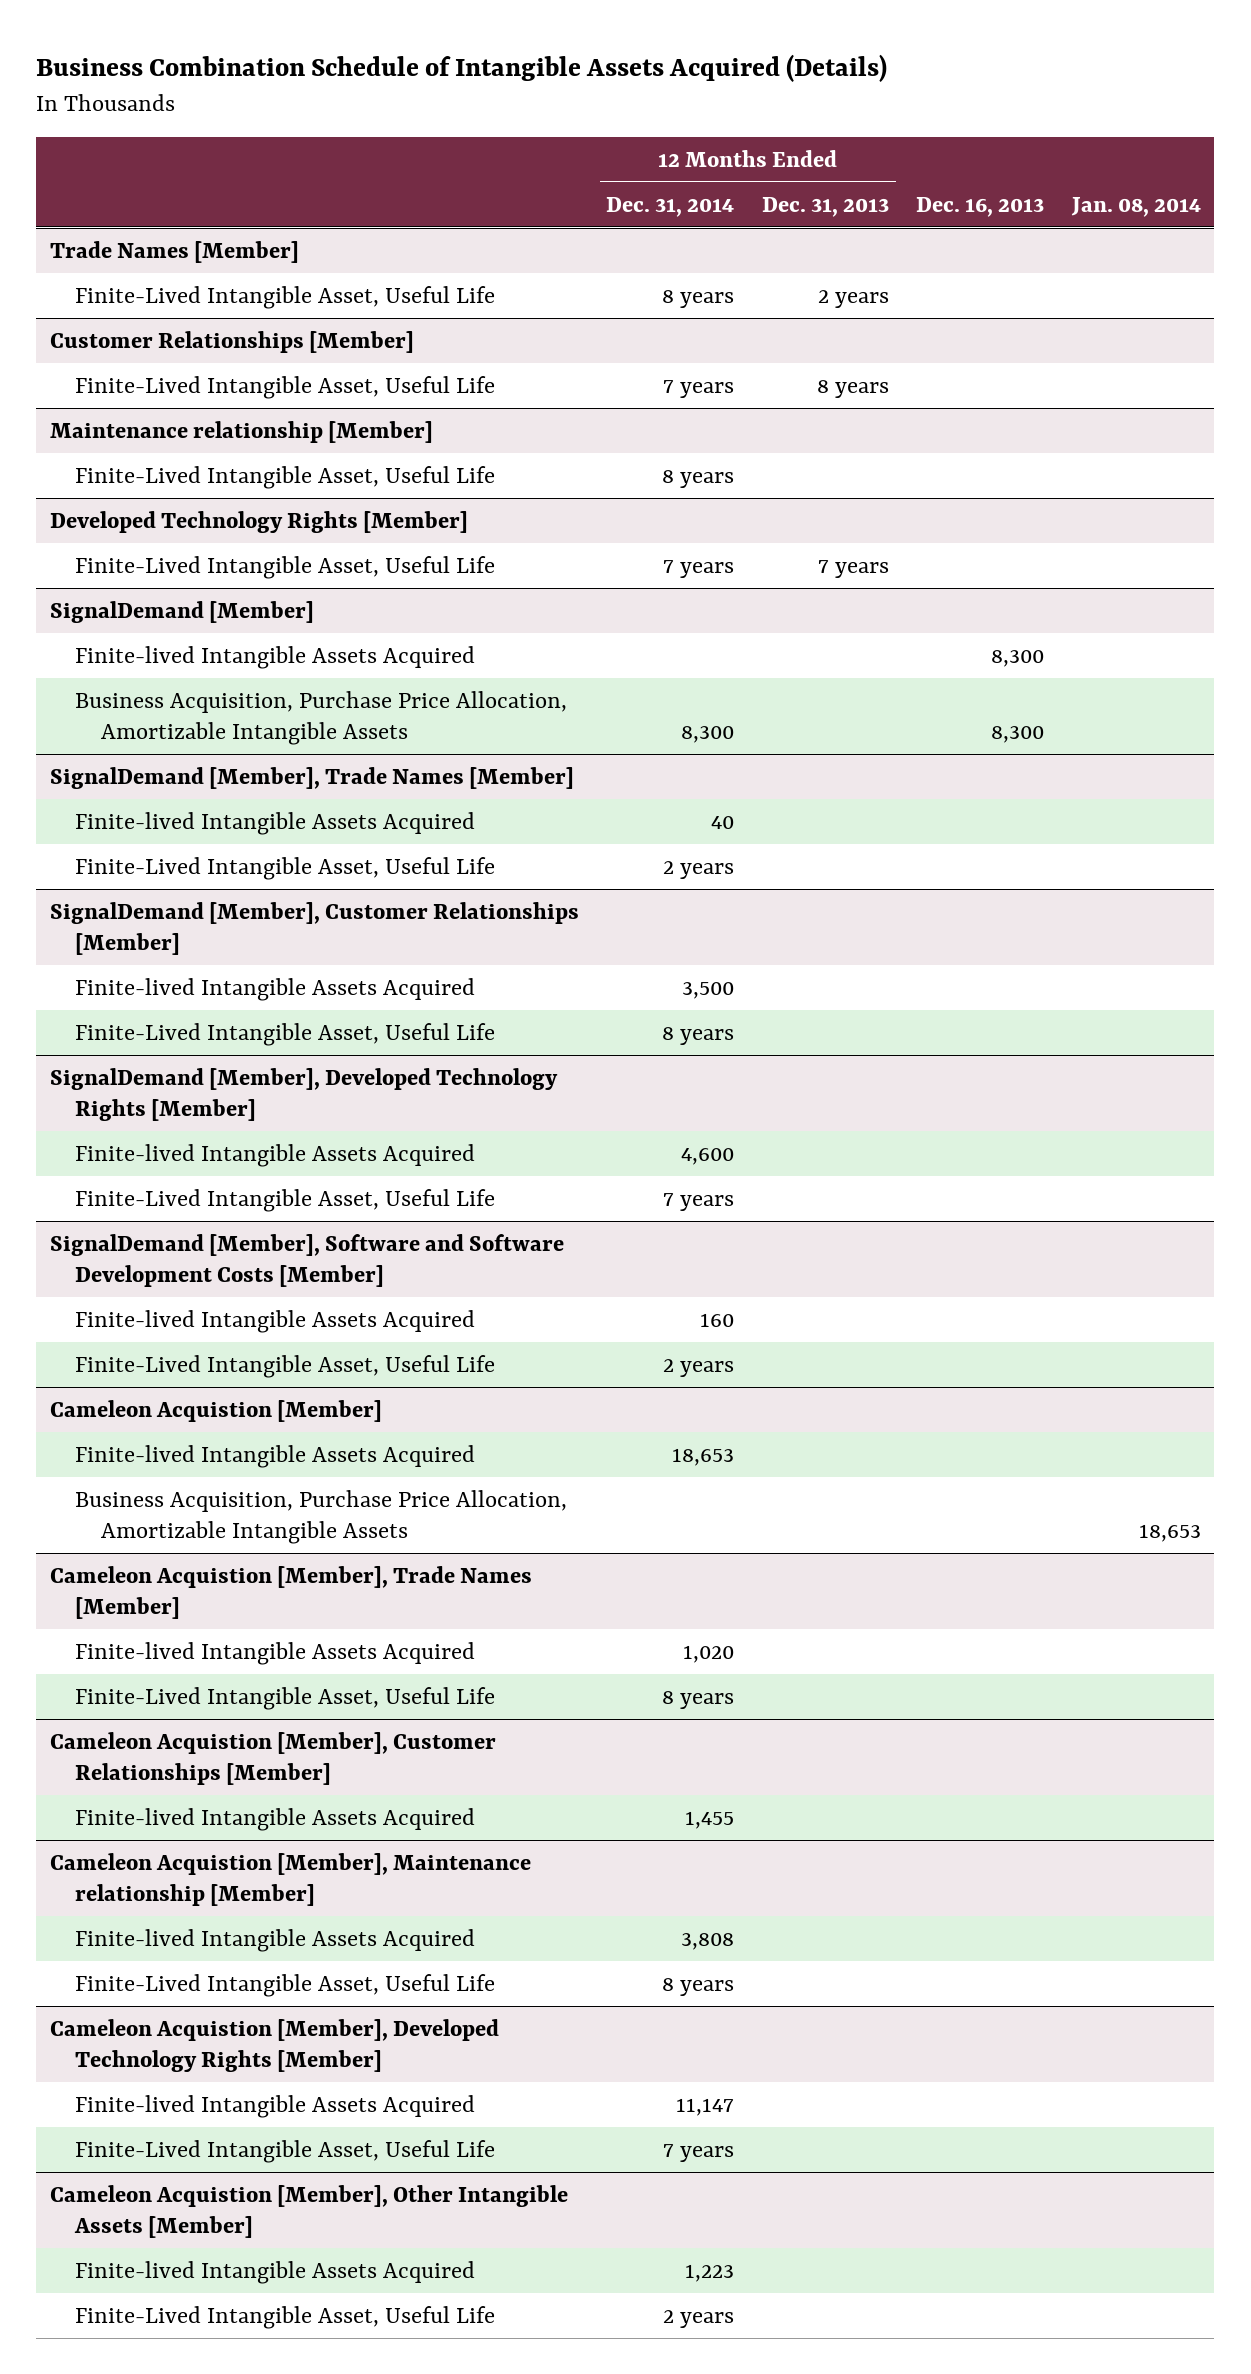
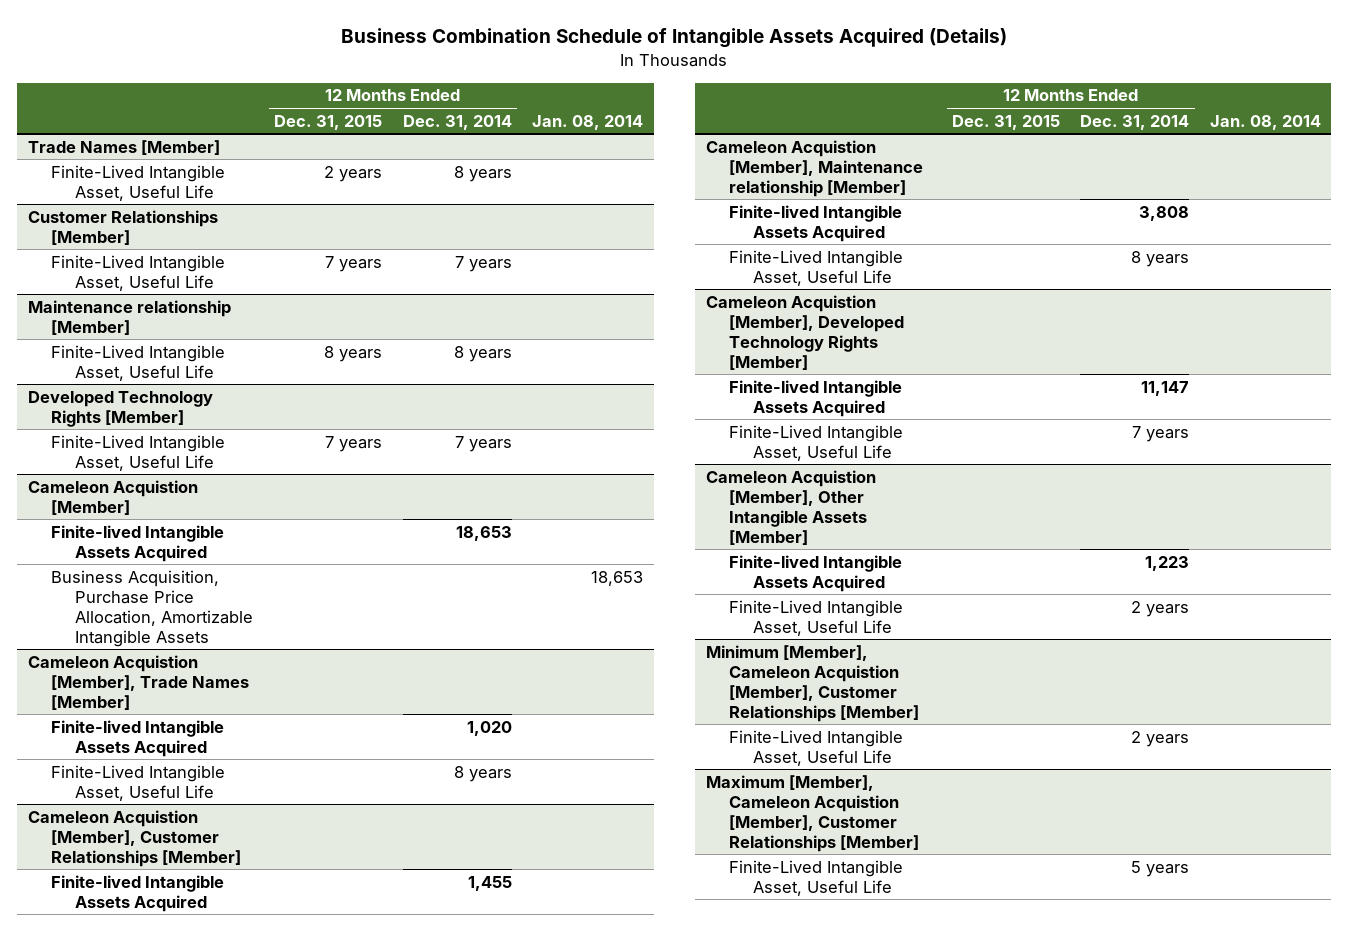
[761,196,889,217] Dec. 31, 2013 -> none
[916,196,1045,217] Dec. 16, 2013 -> none
none -> [273,114,382,130] Dec. 31, 2015
[49,600,314,623] SignalDemand [Member] -> none
[75,645,476,669] Finite-lived Intangible Assets Acquired -> none
[75,690,568,746] Business Acquisition, Purchase Price Allocation, Amortizable Intangible Assets -> none
[49,766,574,789] SignalDemand [Member], Trade Names [Member] -> none
[75,811,476,835] Finite-lived Intangible Assets Acquired -> none
[75,856,496,880] Finite-Lived Intangible Asset, Useful Life -> none
[49,901,579,956] SignalDemand [Member], Customer Relationships [Member] -> none
[75,977,476,1001] Finite-lived Intangible Assets Acquired -> none
[75,1022,496,1046] Finite-Lived Intangible Asset, Useful Life -> none
[49,1067,558,1122] SignalDemand [Member], Developed Technology Rights [Member] -> none
[75,1143,476,1167] Finite-lived Intangible Assets Acquired -> none
[75,1188,496,1212] Finite-Lived Intangible Asset, Useful Life -> none
[49,1233,564,1288] SignalDemand [Member], Software and Software Development Costs [Member] -> none
[75,1309,476,1333] Finite-lived Intangible Assets Acquired -> none
[75,1354,496,1378] Finite-Lived Intangible Asset, Useful Life -> none
none -> [705,644,920,722] Minimum [Member], Cameleon Acquistion [Member], Customer Relationships [Member]
none -> [729,729,904,766] Finite-Lived Intangible Asset, Useful Life
none -> [705,774,920,852] Maximum [Member], Cameleon Acquistion [Member], Customer Relationships [Member]
none -> [729,859,904,896] Finite-Lived Intangible Asset, Useful Life

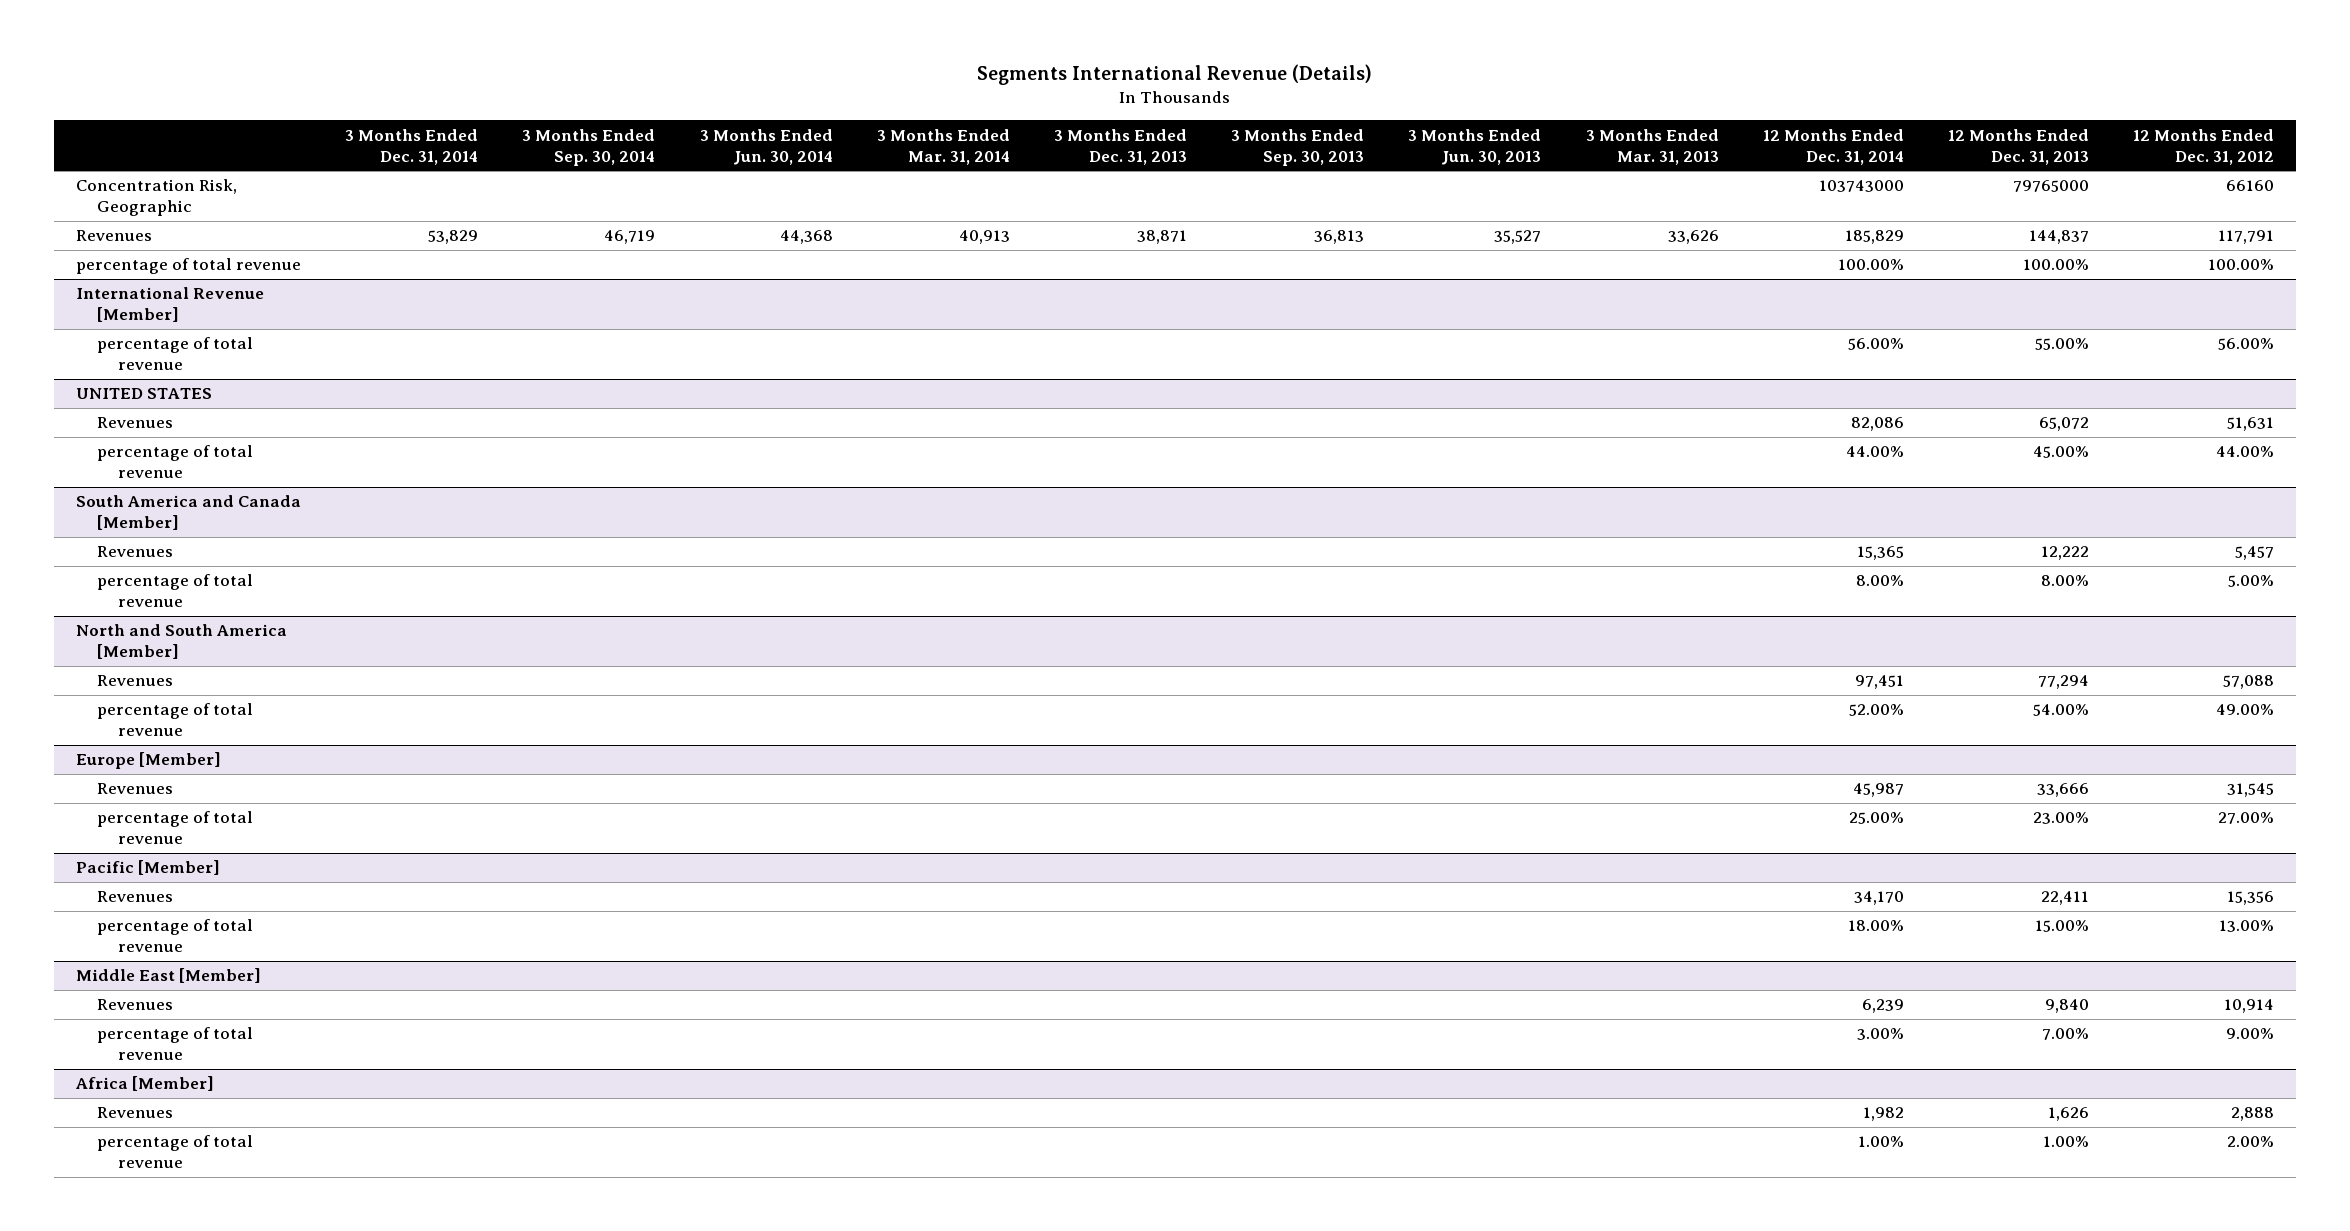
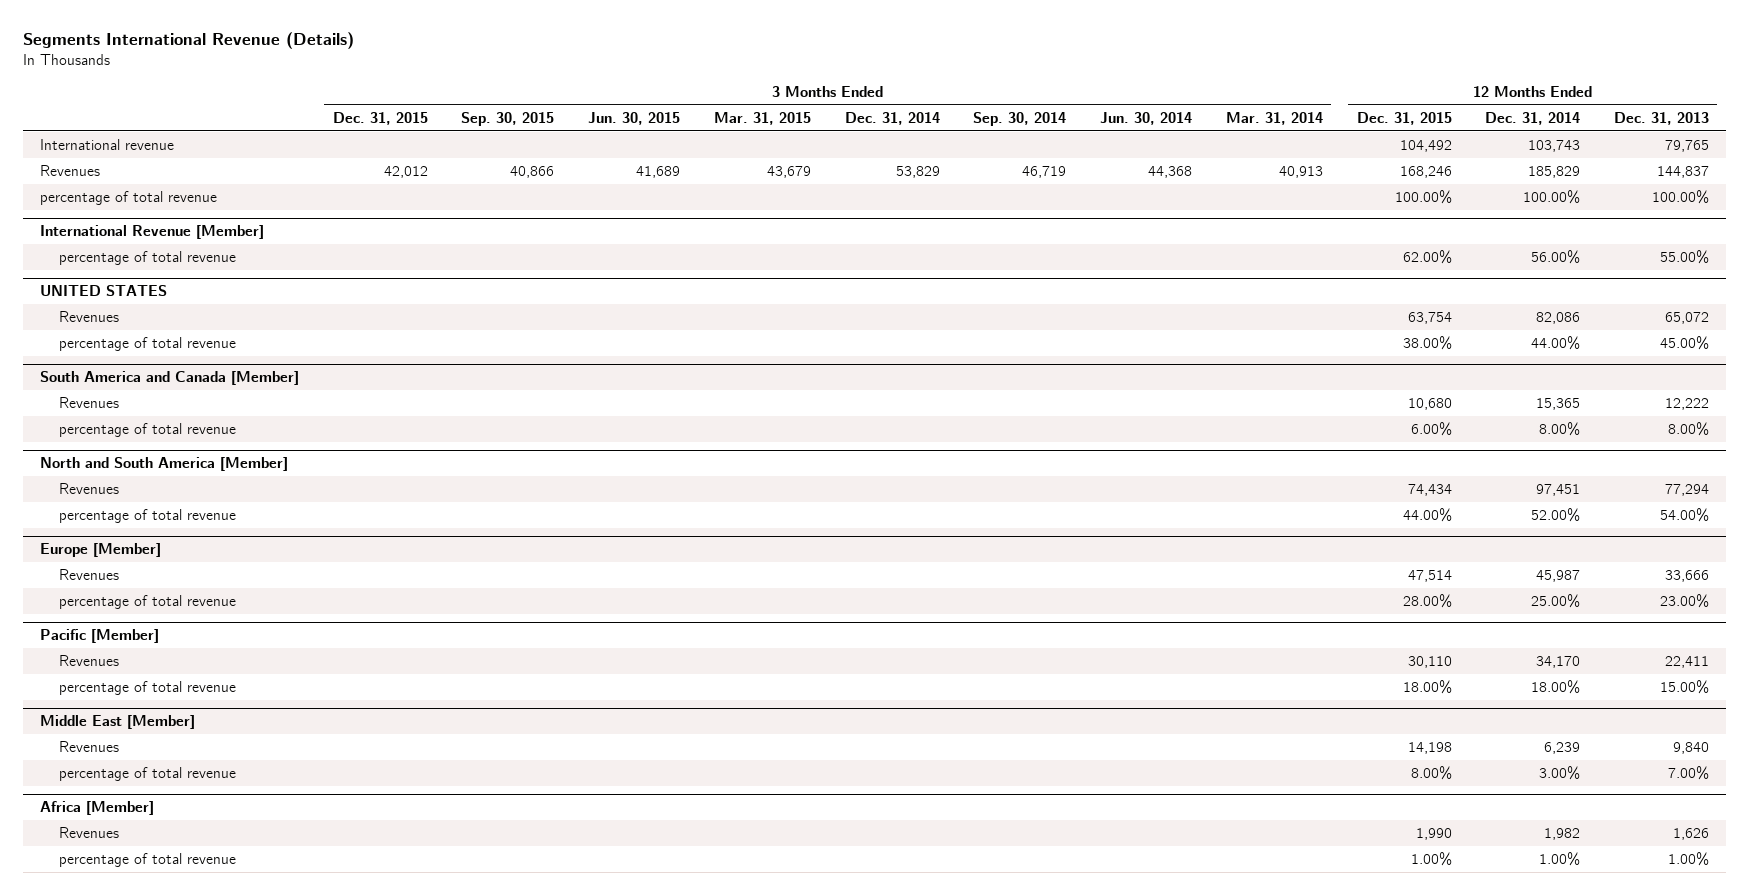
[1054,128,1188,165] 3 Months Ended Dec. 31, 2013 -> none
[1231,128,1365,166] 3 Months Ended Sep. 30, 2013 -> none
[1408,128,1542,165] 3 Months Ended Jun. 30, 2013 -> none
[1585,128,1719,165] 3 Months Ended Mar. 31, 2013 -> none
[2133,128,2275,165] 12 Months Ended Dec. 31, 2012 -> none
none -> [332,111,428,125] Dec. 31, 2015
none -> [461,111,555,126] Sep. 30, 2015
none -> [588,111,681,125] Jun. 30, 2015
none -> [713,111,811,125] Mar. 31, 2015
none -> [1356,111,1452,125] Dec. 31, 2015
[76,179,238,217] Concentration Risk, Geographic -> none
none -> [39,138,174,150] International revenue

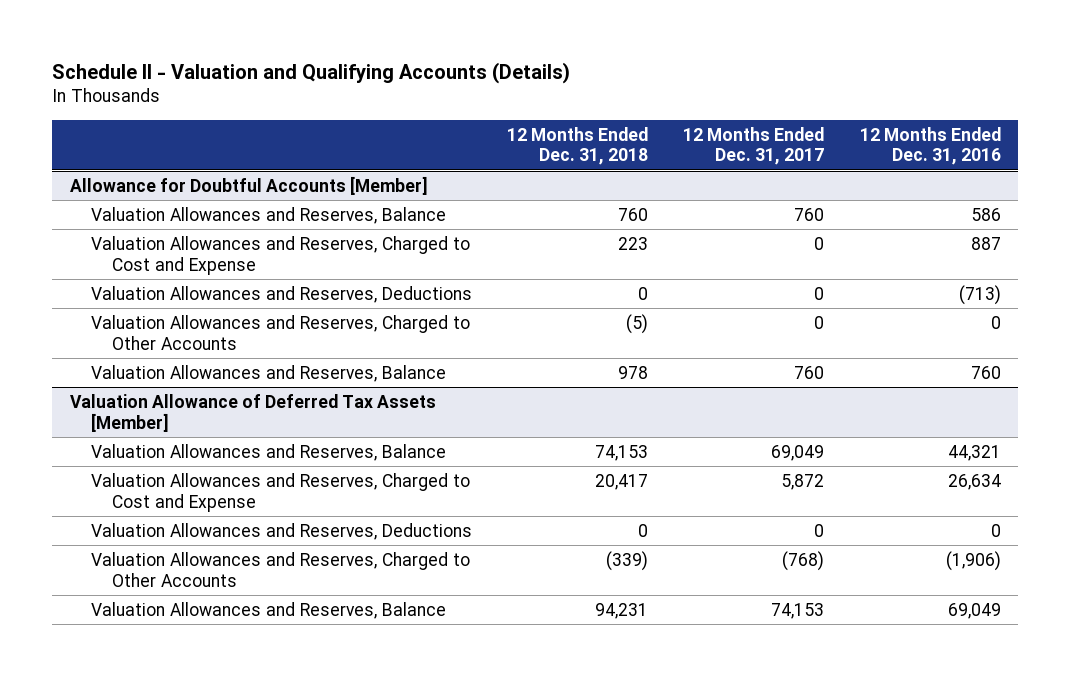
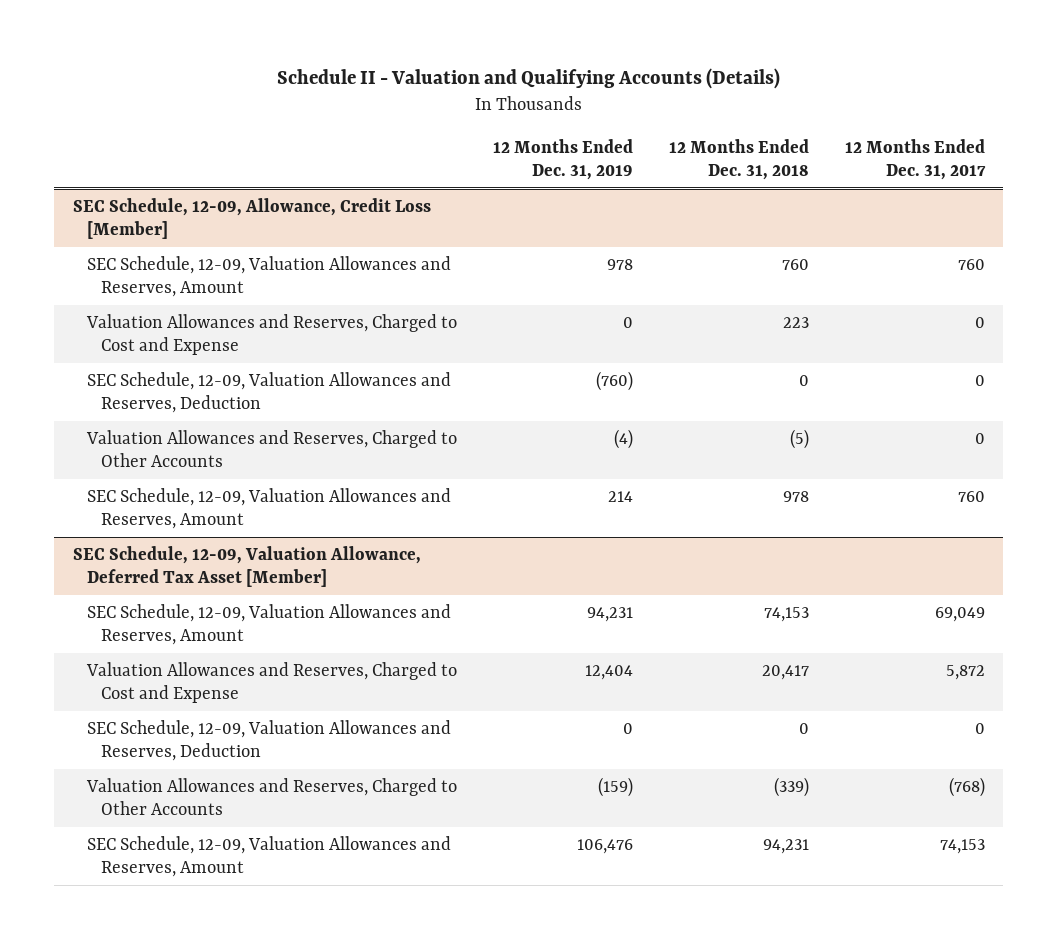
[859,126,1001,166] 12 Months Ended Dec. 31, 2016 -> none
none -> [493,138,634,180] 12 Months Ended Dec. 31, 2019
[69,175,428,195] Allowance for Doubtful Accounts [Member] -> none
none -> [72,197,431,240] SEC Schedule, 12-09, Allowance, Credit Loss [Member]
[90,206,446,224] Valuation Allowances and Reserves, Balance -> [86,255,451,298] SEC Schedule, 12-09, Valuation Allowances and Reserves, Amount
[90,285,472,303] Valuation Allowances and Reserves, Deductions -> [86,371,451,414] SEC Schedule, 12-09, Valuation Allowances and Reserves, Deduction
[90,364,446,382] Valuation Allowances and Reserves, Balance -> [86,487,451,530] SEC Schedule, 12-09, Valuation Allowances and Reserves, Amount
[69,393,436,432] Valuation Allowance of Deferred Tax Assets [Member] -> [72,545,421,588] SEC Schedule, 12-09, Valuation Allowance, Deferred Tax Asset [Member]
[90,443,446,461] Valuation Allowances and Reserves, Balance -> [86,603,451,646] SEC Schedule, 12-09, Valuation Allowances and Reserves, Amount
[90,522,472,540] Valuation Allowances and Reserves, Deductions -> [86,719,451,762] SEC Schedule, 12-09, Valuation Allowances and Reserves, Deduction
[90,601,446,619] Valuation Allowances and Reserves, Balance -> [86,835,451,878] SEC Schedule, 12-09, Valuation Allowances and Reserves, Amount

